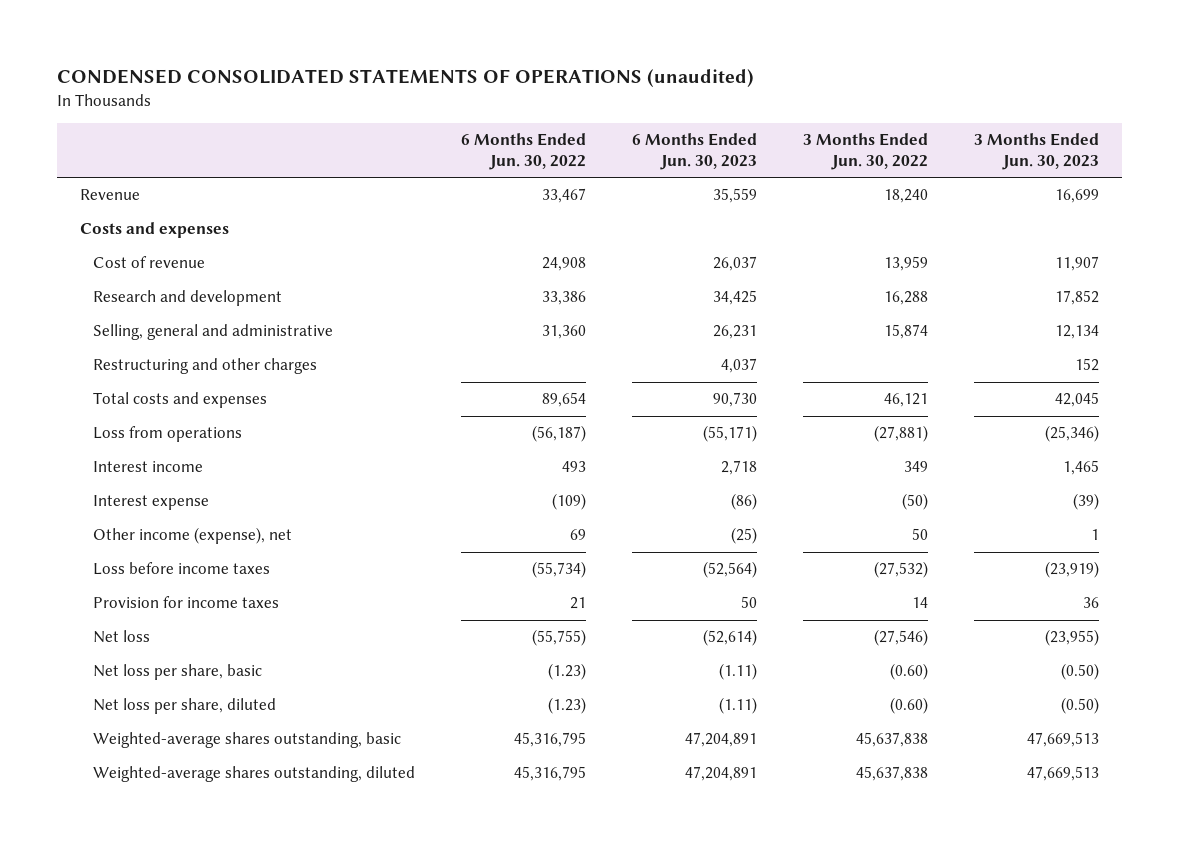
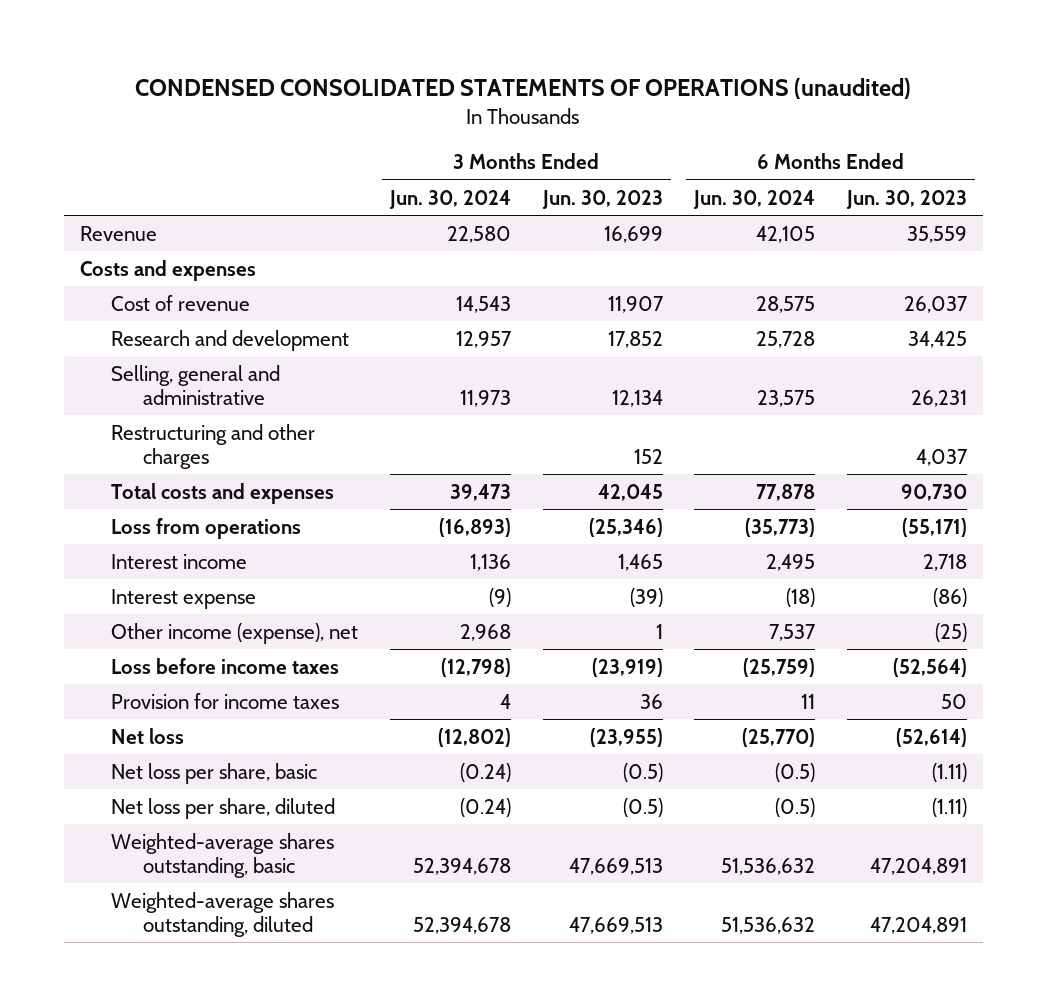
[460,133,586,171] 6 Months Ended Jun. 30, 2022 -> none
[803,133,929,171] 3 Months Ended Jun. 30, 2022 -> none
none -> [389,189,512,209] Jun. 30, 2024
none -> [693,189,816,209] Jun. 30, 2024
[1061,663,1100,681] (0.50) -> [622,762,663,782] (0.5)
[1061,697,1100,715] (0.50) -> [622,797,663,817] (0.5)

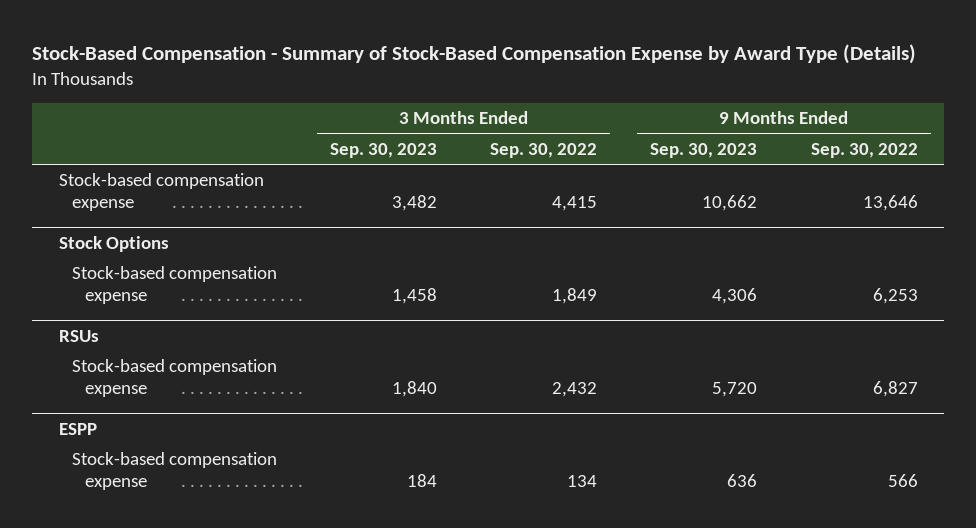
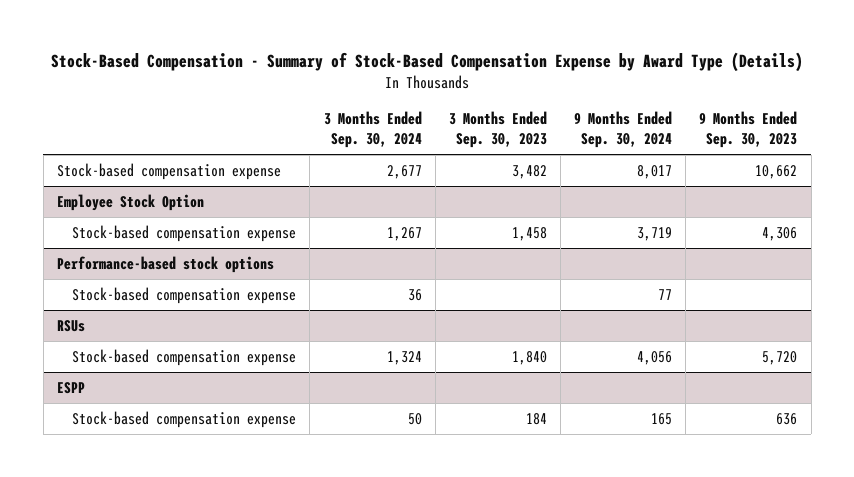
[490,142,598,158] Sep. 30, 2022 -> none
[810,142,918,158] Sep. 30, 2022 -> none
none -> [323,111,422,148] 3 Months Ended Sep. 30, 2024
none -> [574,111,673,148] 9 Months Ended Sep. 30, 2024
[58,236,169,253] Stock Options -> [57,194,205,212] Employee Stock Option
none -> [57,256,275,274] Performance-based stock options
none -> [72,287,297,305] Stock-based compensation expense

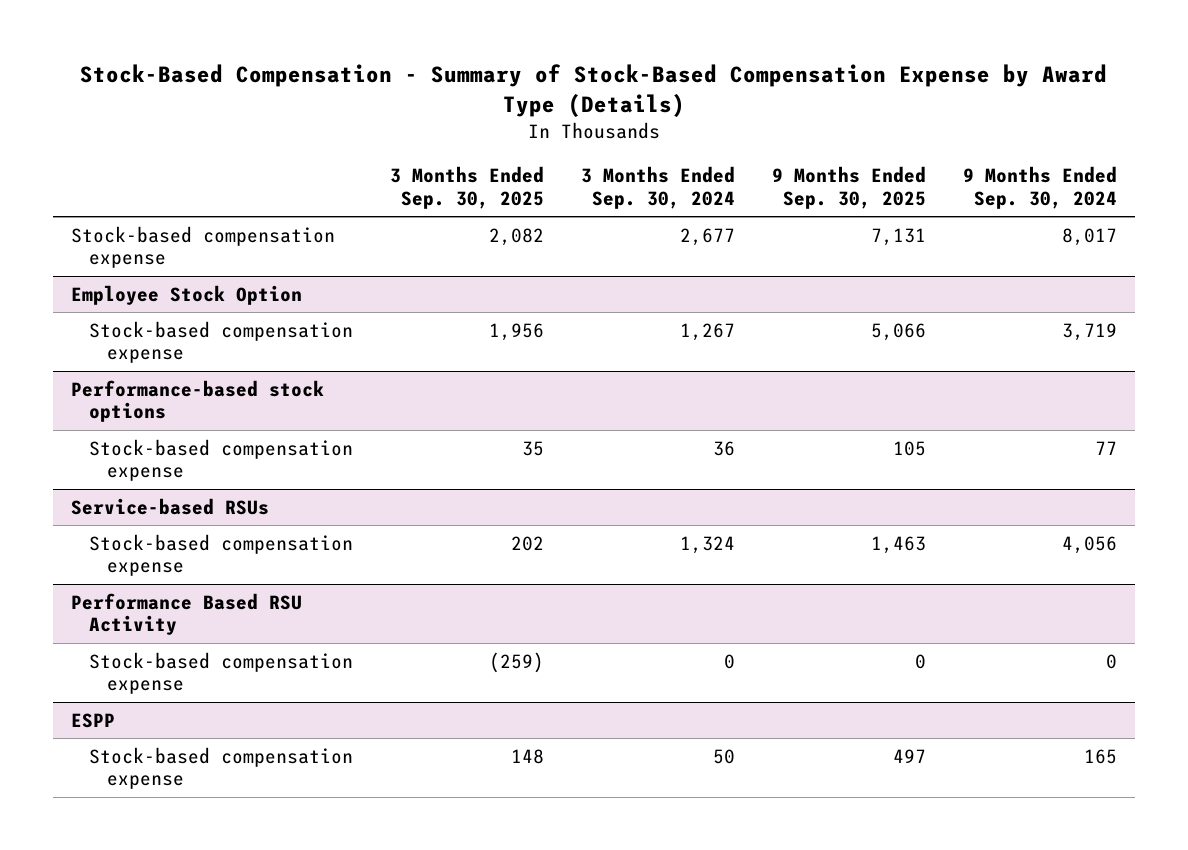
[448,111,547,148] 3 Months Ended Sep. 30, 2023 -> none
[699,111,798,148] 9 Months Ended Sep. 30, 2023 -> none
none -> [389,166,544,209] 3 Months Ended Sep. 30, 2025
none -> [771,166,926,209] 9 Months Ended Sep. 30, 2025
[57,320,86,333] RSUs -> [71,497,270,515] Service-based RSUs
none -> [71,592,303,636] Performance Based RSU Activity
none -> [88,651,353,695] Stock-based compensation expense

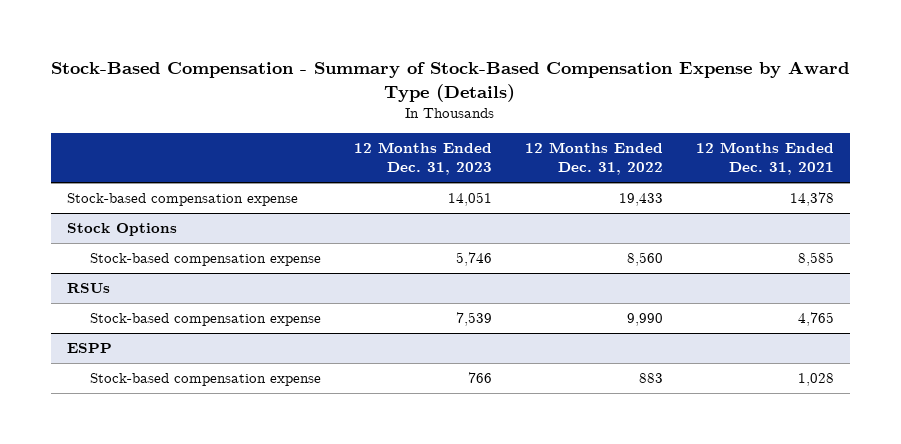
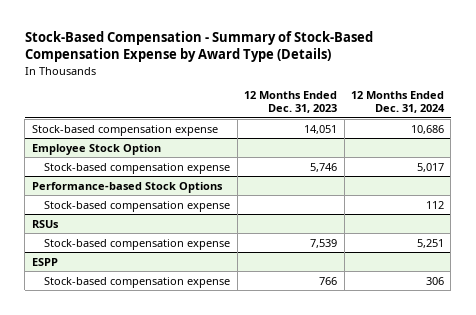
[524,142,663,176] 12 Months Ended Dec. 31, 2022 -> none
[695,142,834,176] 12 Months Ended Dec. 31, 2021 -> none
none -> [351,91,446,114] 12 Months Ended Dec. 31, 2024
[67,223,178,237] Stock Options -> [31,143,161,155] Employee Stock Option
none -> [31,181,223,193] Performance-based Stock Options
none -> [44,200,231,212] Stock-based compensation expense

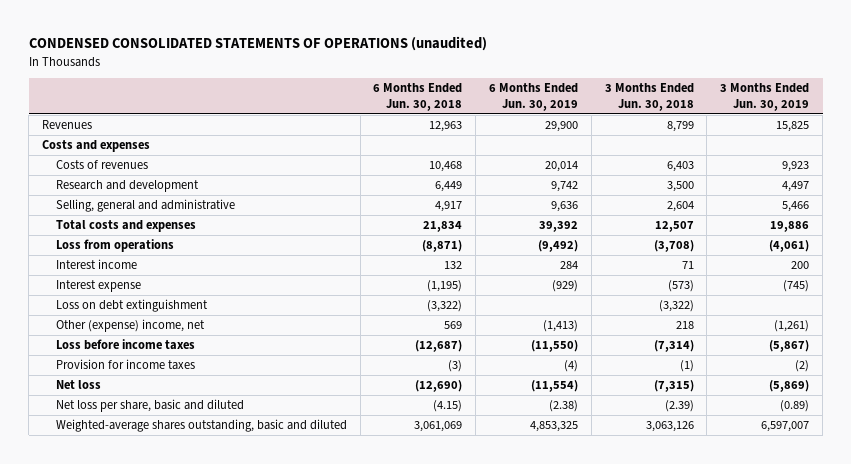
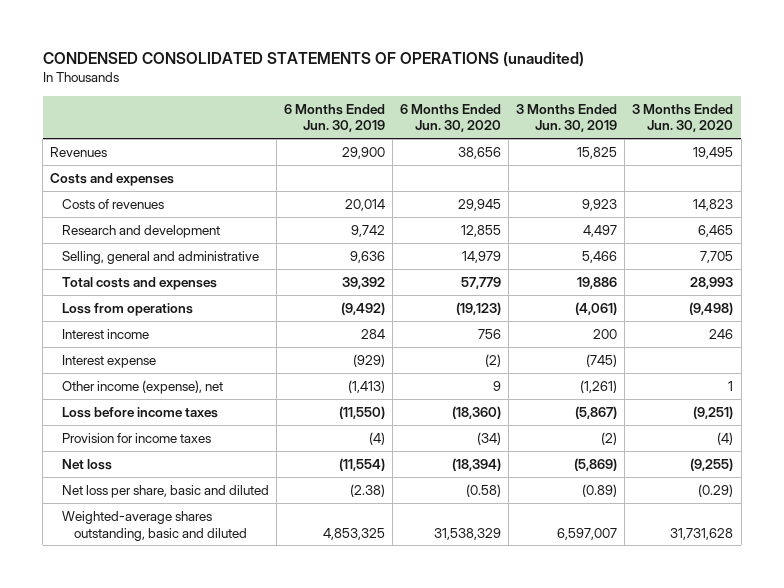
[373,83,463,111] 6 Months Ended Jun. 30, 2018 -> none
[604,83,694,111] 3 Months Ended Jun. 30, 2018 -> none
none -> [400,103,502,133] 6 Months Ended Jun. 30, 2020
none -> [632,103,734,133] 3 Months Ended Jun. 30, 2020
[55,298,208,312] Loss on debt extinguishment -> none
[55,318,205,332] Other (expense) income, net -> [62,379,224,394] Other income (expense), net

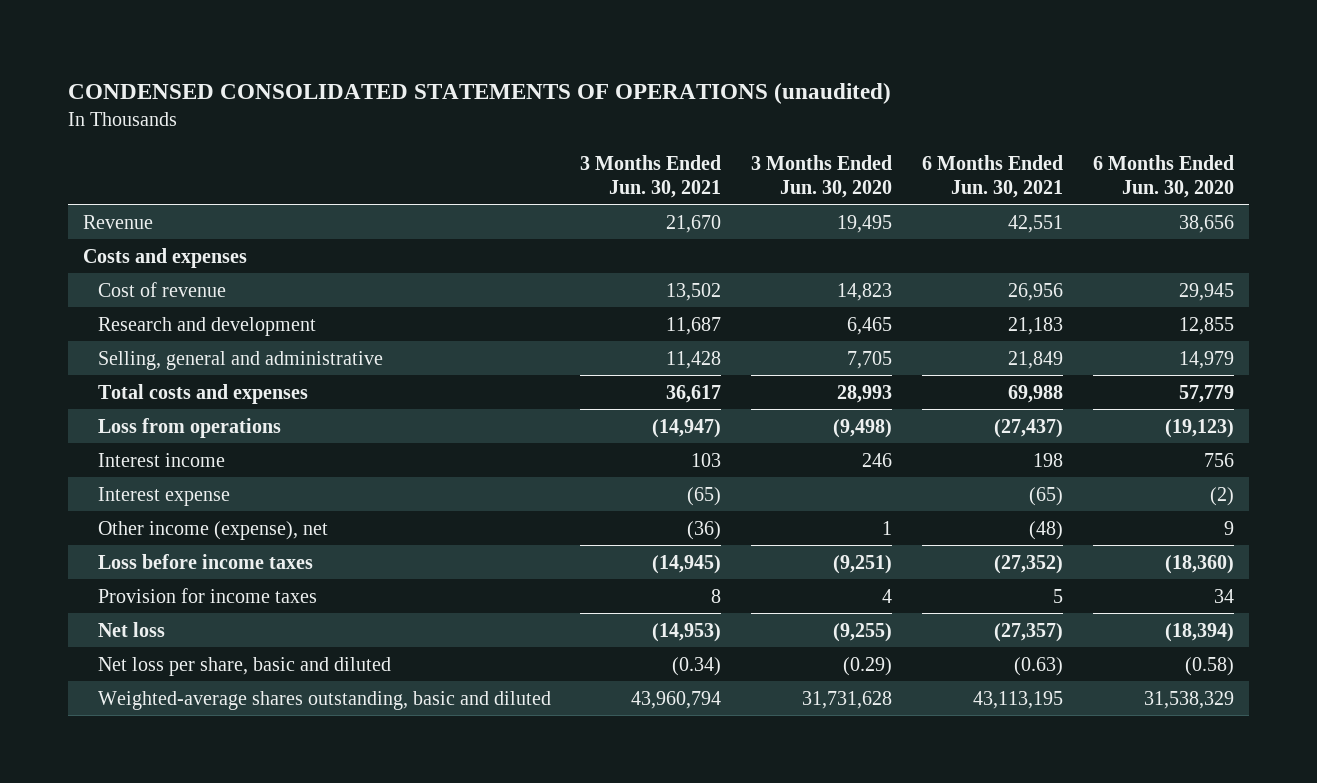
[284,103,386,133] 6 Months Ended Jun. 30, 2019 -> none
[516,103,618,133] 3 Months Ended Jun. 30, 2019 -> none
none -> [580,154,722,198] 3 Months Ended Jun. 30, 2021
none -> [922,154,1064,198] 6 Months Ended Jun. 30, 2021
[50,146,108,157] Revenues -> [83,214,154,229] Revenue
[62,198,165,209] Costs of revenues -> [97,281,226,297] Cost of revenue
[477,431,502,445] (34) -> [1213,588,1234,603] 34
[717,431,734,445] (4) -> [882,588,893,603] 4

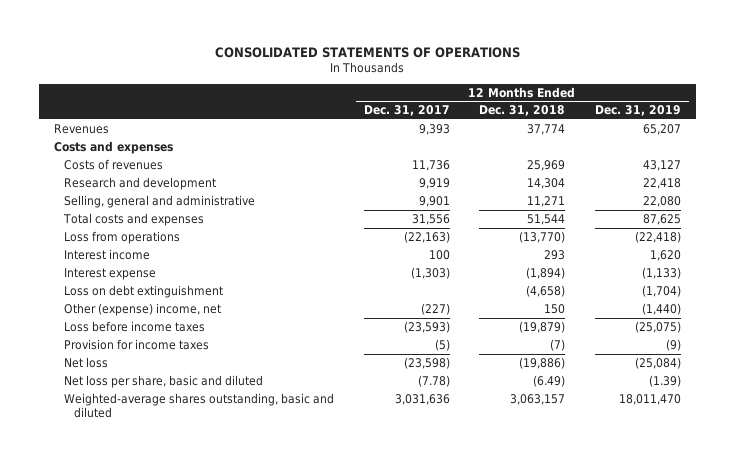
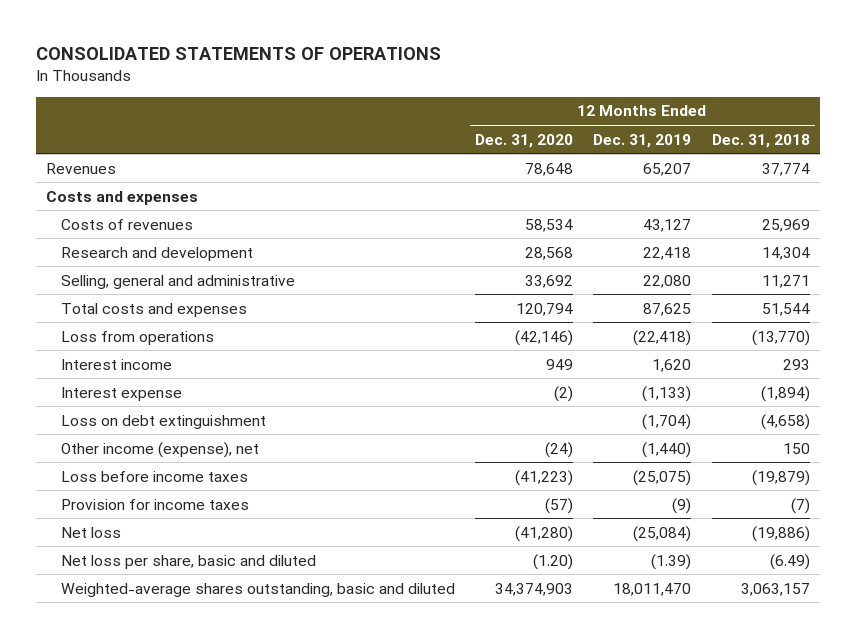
[363,105,450,117] Dec. 31, 2017 -> none
none -> [475,133,574,148] Dec. 31, 2020
[63,302,221,316] Other (expense) income, net -> [60,441,259,458] Other income (expense), net

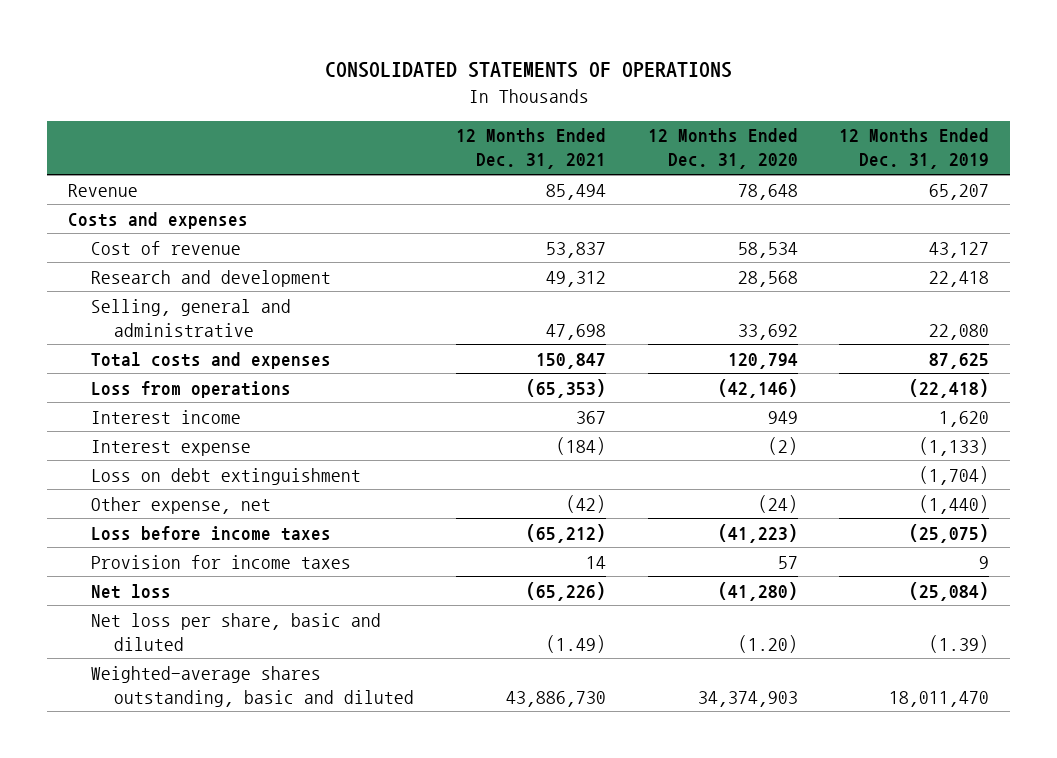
[711,133,810,148] Dec. 31, 2018 -> none
none -> [455,128,606,170] 12 Months Ended Dec. 31, 2021
[46,162,117,174] Revenues -> [67,183,138,197] Revenue
[60,218,193,230] Costs of revenues -> [91,240,242,255] Cost of revenue
[60,441,259,458] Other income (expense), net -> [91,496,272,514] Other expense, net
[545,497,574,514] (57) -> [777,555,798,569] 57
[672,497,692,514] (9) -> [979,555,990,569] 9

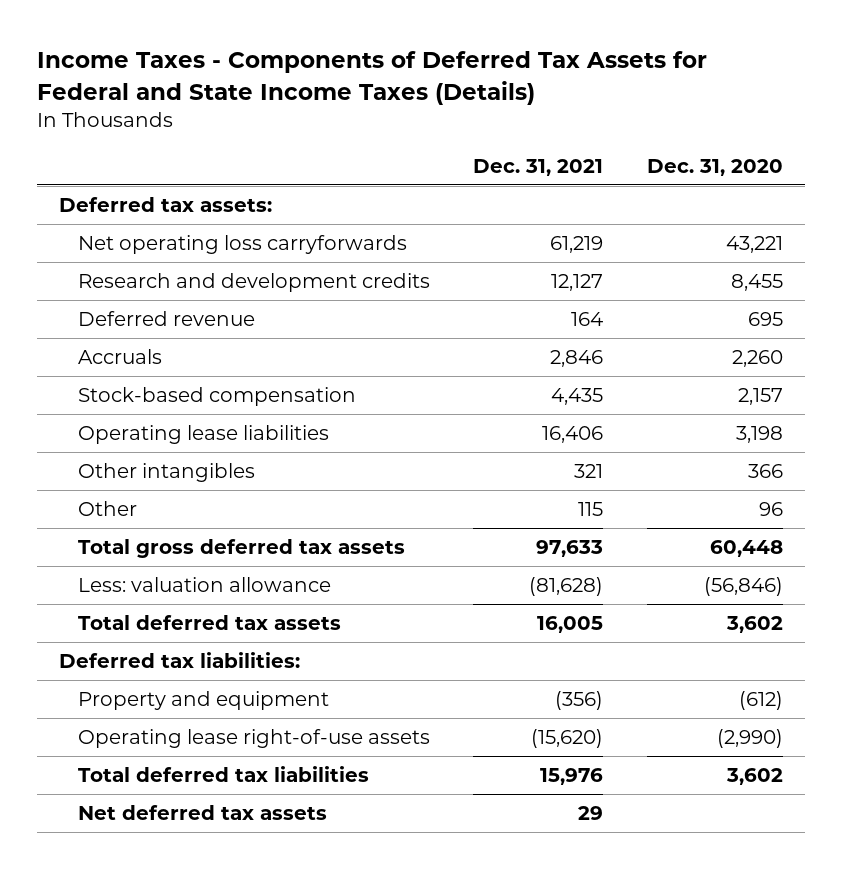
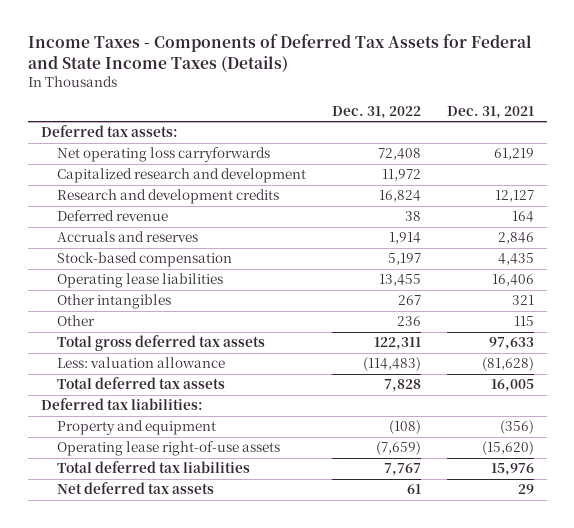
[647,158,784,176] Dec. 31, 2020 -> none
none -> [332,105,422,119] Dec. 31, 2022
none -> [57,168,307,184] Capitalized research and development
[77,349,162,365] Accruals -> [57,231,199,243] Accruals and reserves

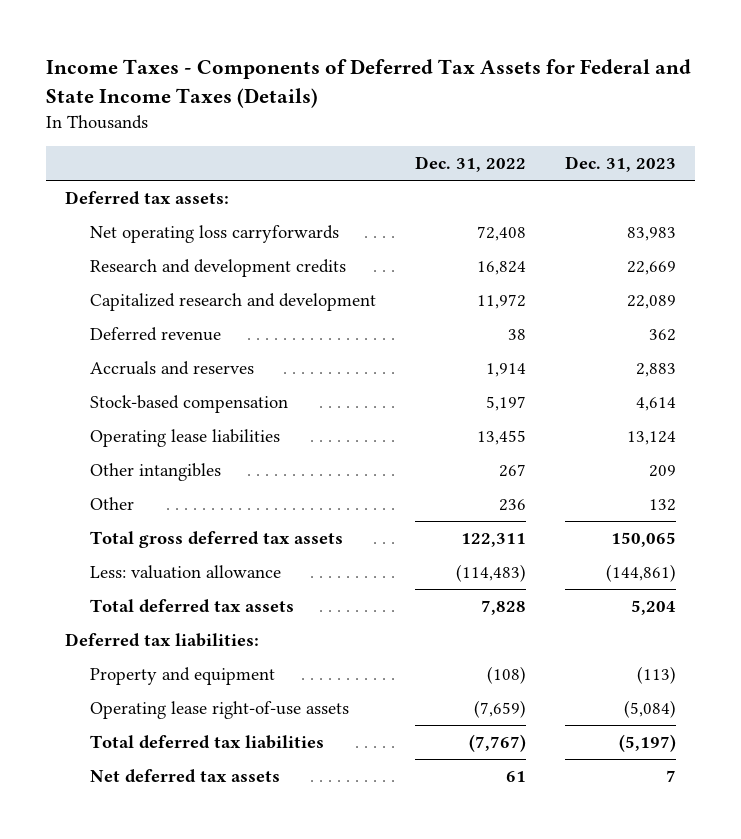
[446,105,534,119] Dec. 31, 2021 -> none
none -> [564,156,676,173] Dec. 31, 2023
[57,168,307,184] Capitalized research and development -> [89,292,376,311] Capitalized research and development
[384,463,422,477] 7,767 -> [468,733,526,752] (7,767)

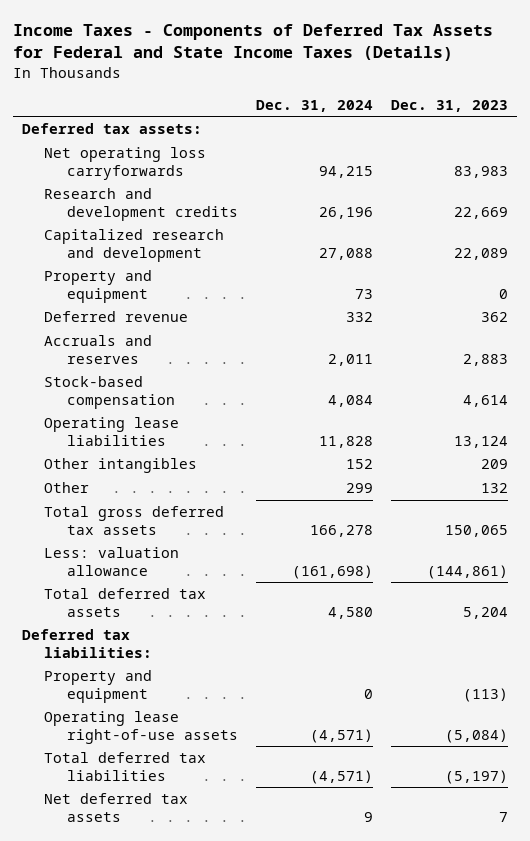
[414,156,526,173] Dec. 31, 2022 -> none
none -> [255,99,373,112] Dec. 31, 2024
none -> [44,270,153,303] Property and equipment

